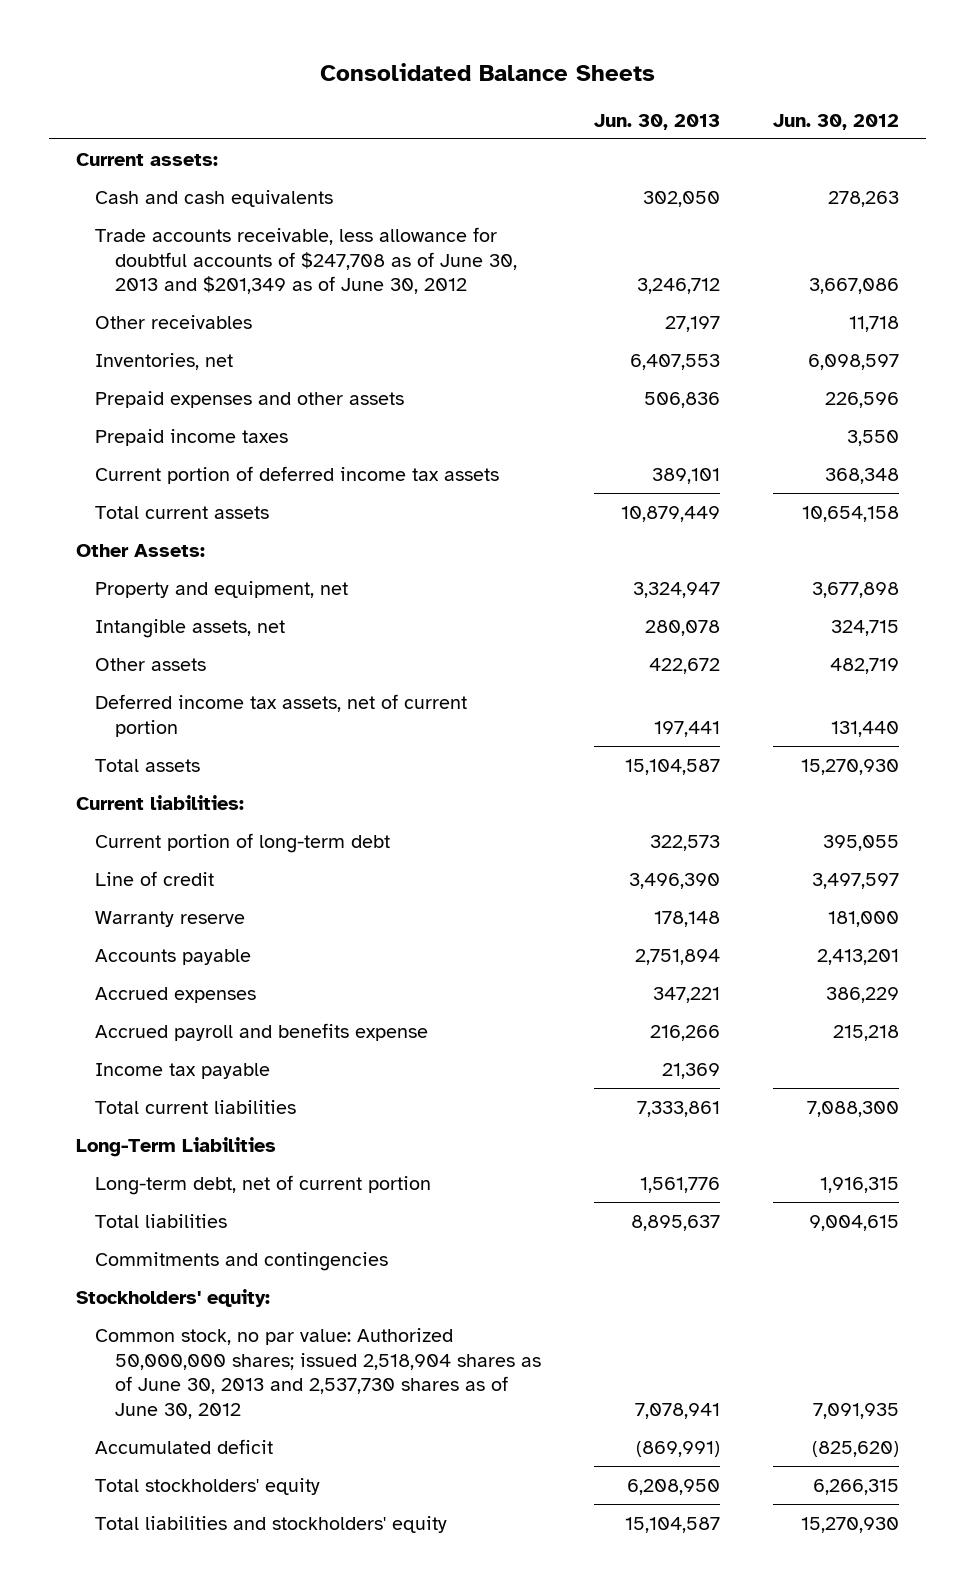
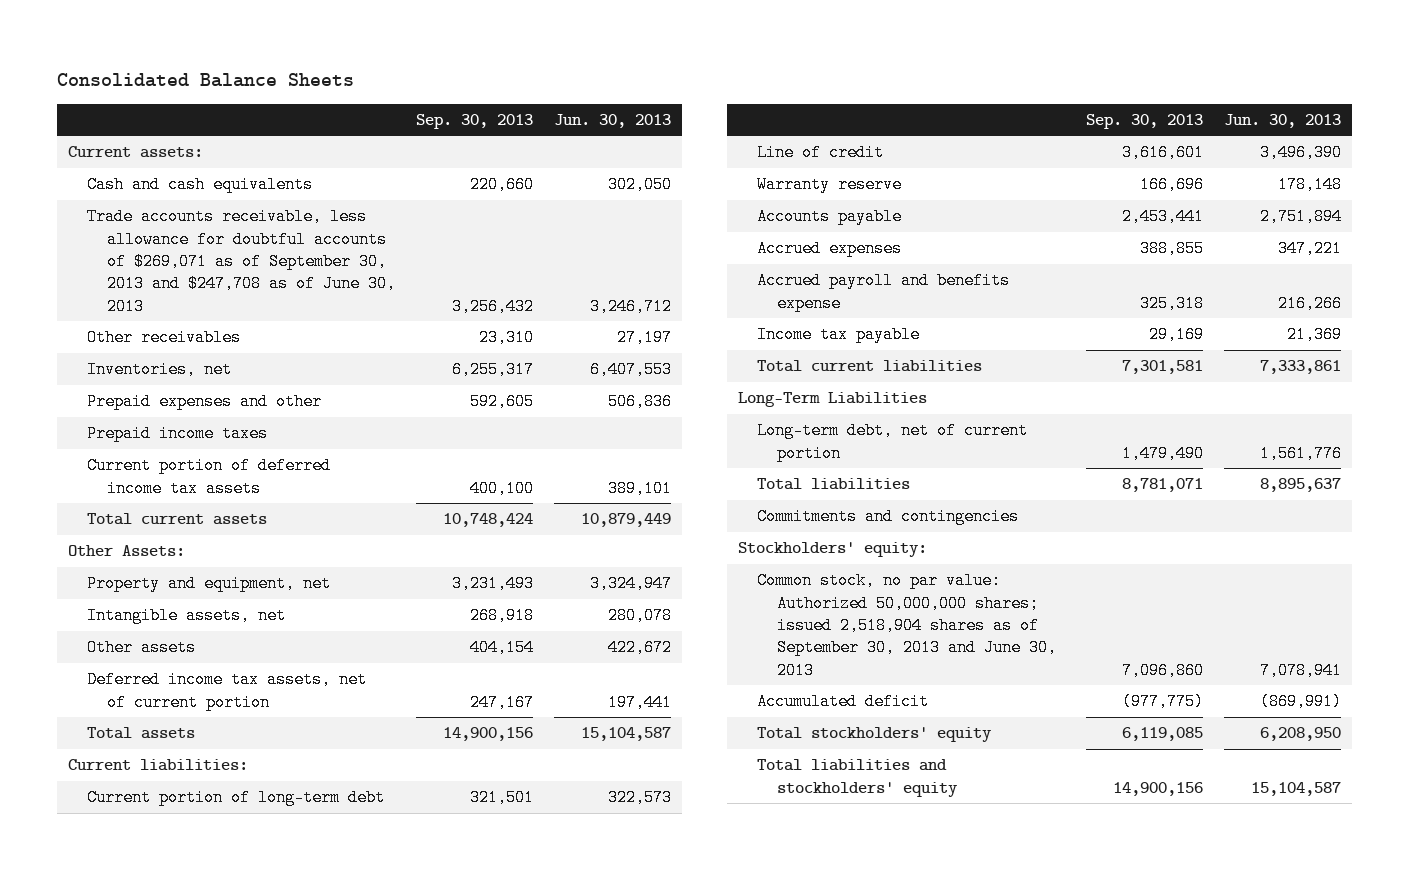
[773,113,900,130] Jun. 30, 2012 -> none
none -> [415,113,533,129] Sep. 30, 2013
[95,226,517,295] Trade accounts receivable, less allowance for doubtful accounts of $247,708 as of June 30, 2013 and $201,349 as of June 30, 2012 -> [87,208,396,315] Trade accounts receivable, less allowance for doubtful accounts of $269,071 as of September 30, 2013 and $247,708 as of June 30, 2013
[95,390,405,408] Prepaid expenses and other assets -> [87,393,323,411] Prepaid expenses and other
[95,1327,541,1420] Common stock, no par value: Authorized 50,000,000 shares; issued 2,518,904 shares as of June 30, 2013 and 2,537,730 shares as of June 30, 2012 -> [757,572,1057,679] Common stock, no par value: Authorized 50,000,000 shares; issued 2,518,904 shares as of September 30, 2013 and June 30, 2013

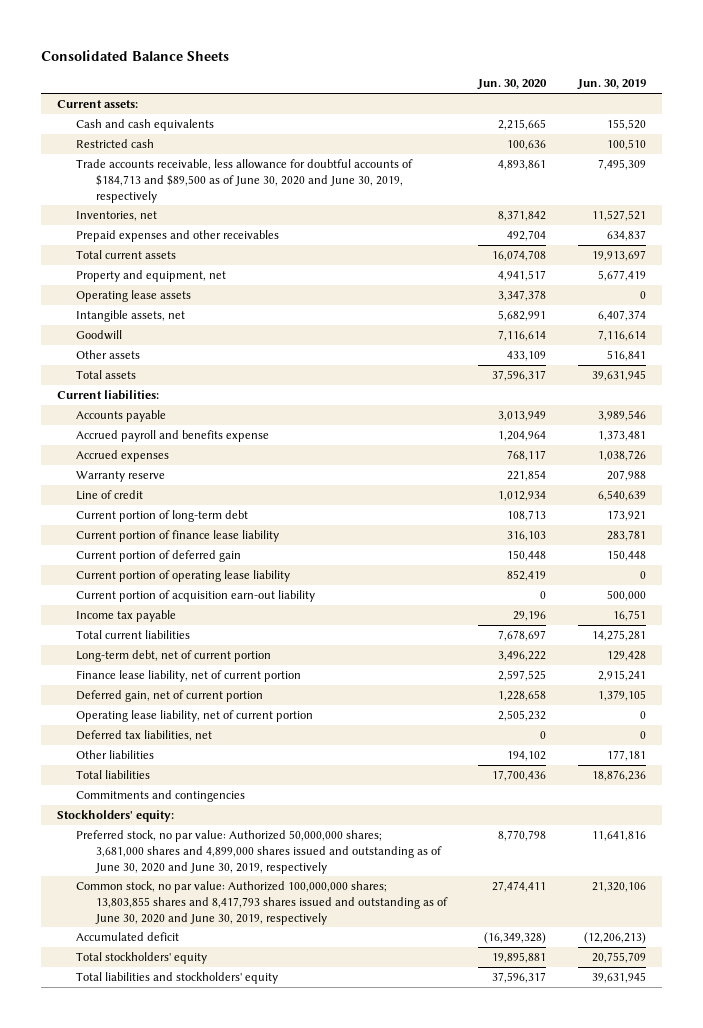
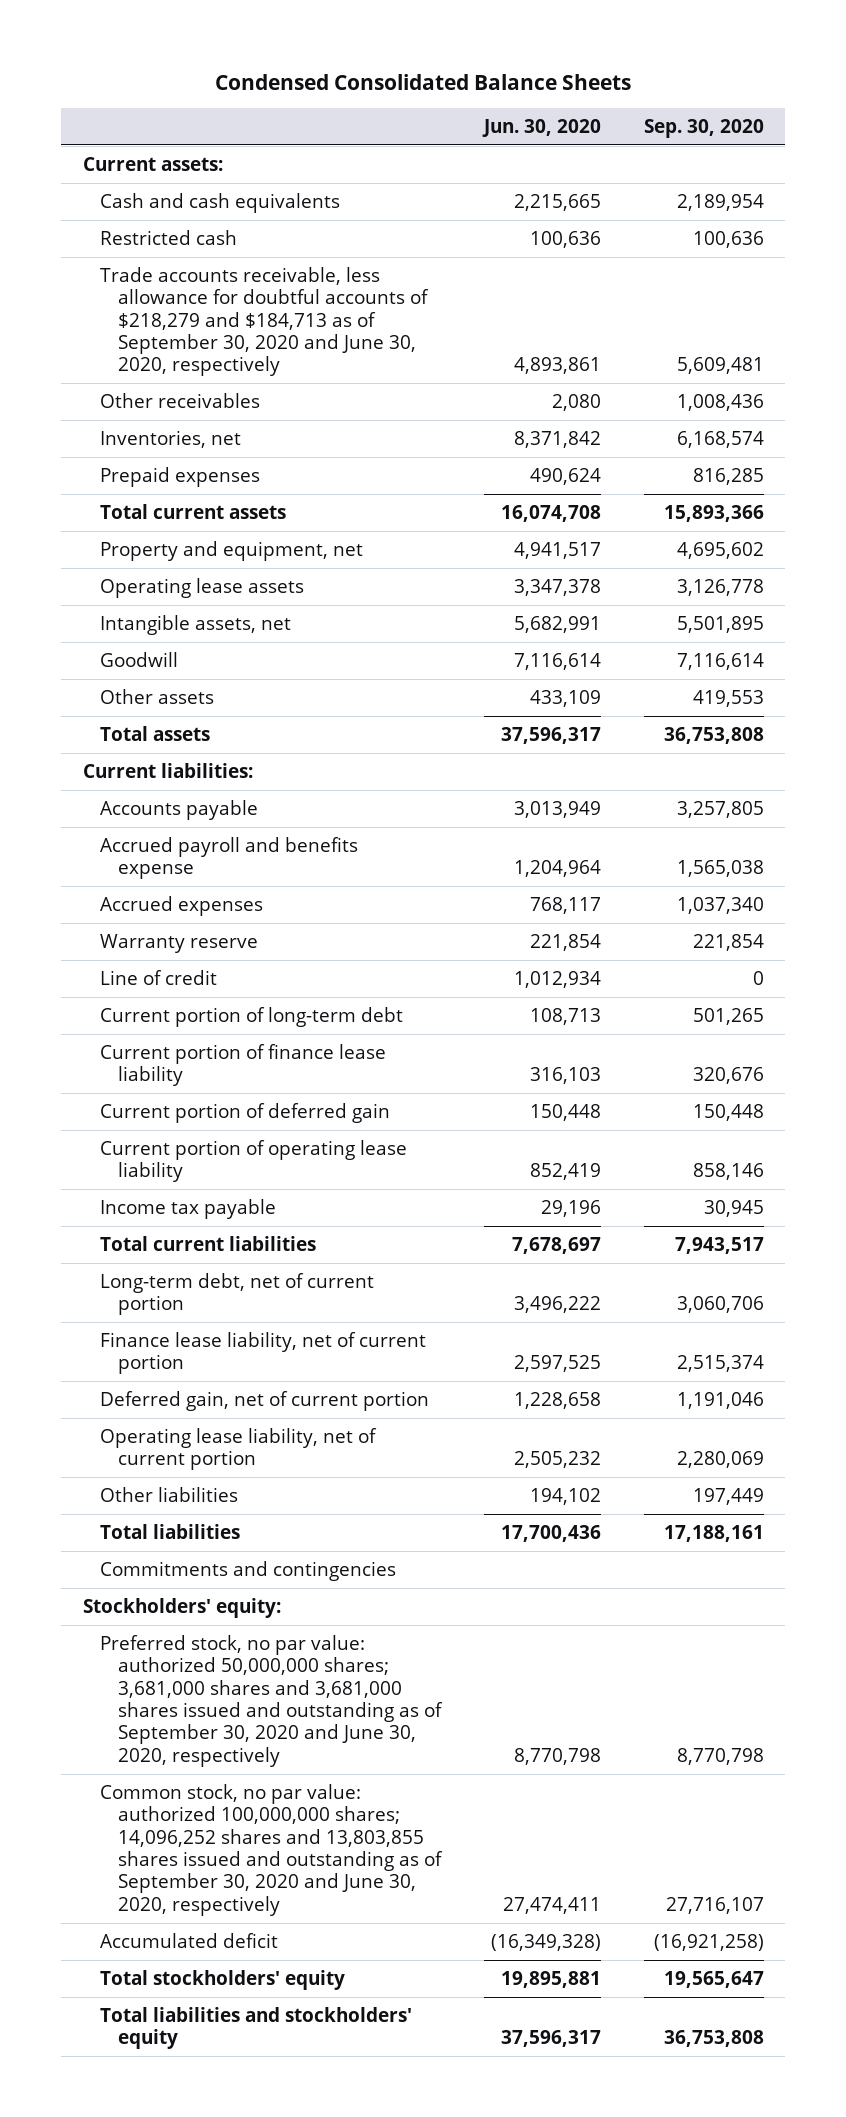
[40,49,229,61] Consolidated Balance Sheets -> [215,73,632,90] Condensed Consolidated Balance Sheets
[576,79,646,91] Jun. 30, 2019 -> none
none -> [643,118,764,138] Sep. 30, 2020
[76,158,414,203] Trade accounts receivable, less allowance for doubtful accounts of $184,713 and $89,500 as of June 30, 2020 and June 30, 2019, respectively -> [100,266,430,377] Trade accounts receivable, less allowance for doubtful accounts of $218,279 and $184,713 as of September 30, 2020 and June 30, 2020, respectively
none -> [100,392,261,408] Other receivables
[76,229,280,242] Prepaid expenses and other receivables -> [100,466,261,487] Prepaid expenses
[507,229,547,241] 492,704 -> [529,467,601,485] 490,624
[76,589,316,602] Current portion of acquisition earn-out liability -> none
[76,729,213,741] Deferred tax liabilities, net -> none
[76,829,442,874] Preferred stock, no par value: Authorized 50,000,000 shares; 3,681,000 shares and 4,899,000 shares issued and outstanding as of June 30, 2020 and June 30, 2019, respectively -> [100,1634,444,1767] Preferred stock, no par value: authorized 50,000,000 shares; 3,681,000 shares and 3,681,000 shares issued and outstanding as of September 30, 2020 and June 30, 2020, respectively
[76,880,448,925] Common stock, no par value: Authorized 100,000,000 shares; 13,803,855 shares and 8,417,793 shares issued and outstanding as of June 30, 2020 and June 30, 2019, respectively -> [100,1783,444,1916] Common stock, no par value: authorized 100,000,000 shares; 14,096,252 shares and 13,803,855 shares issued and outstanding as of September 30, 2020 and June 30, 2020, respectively

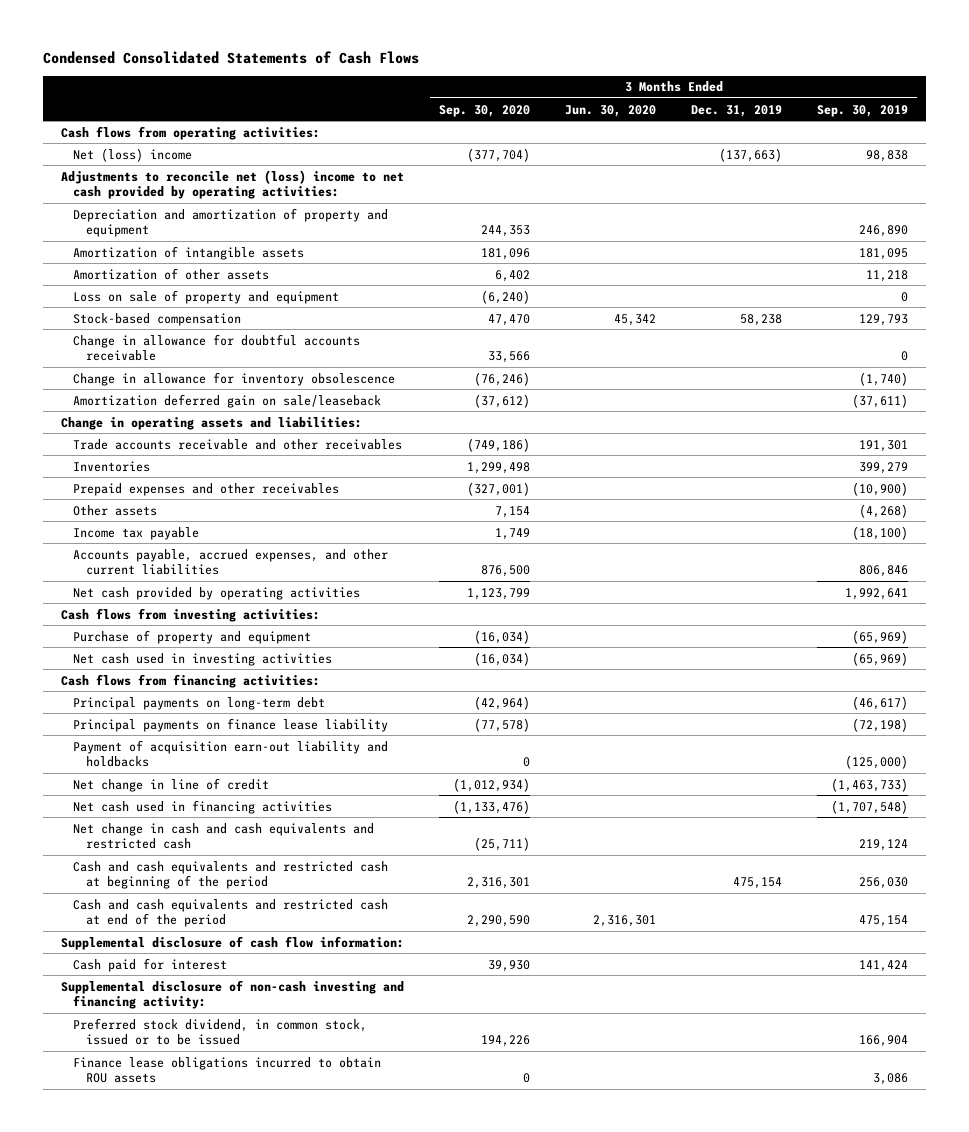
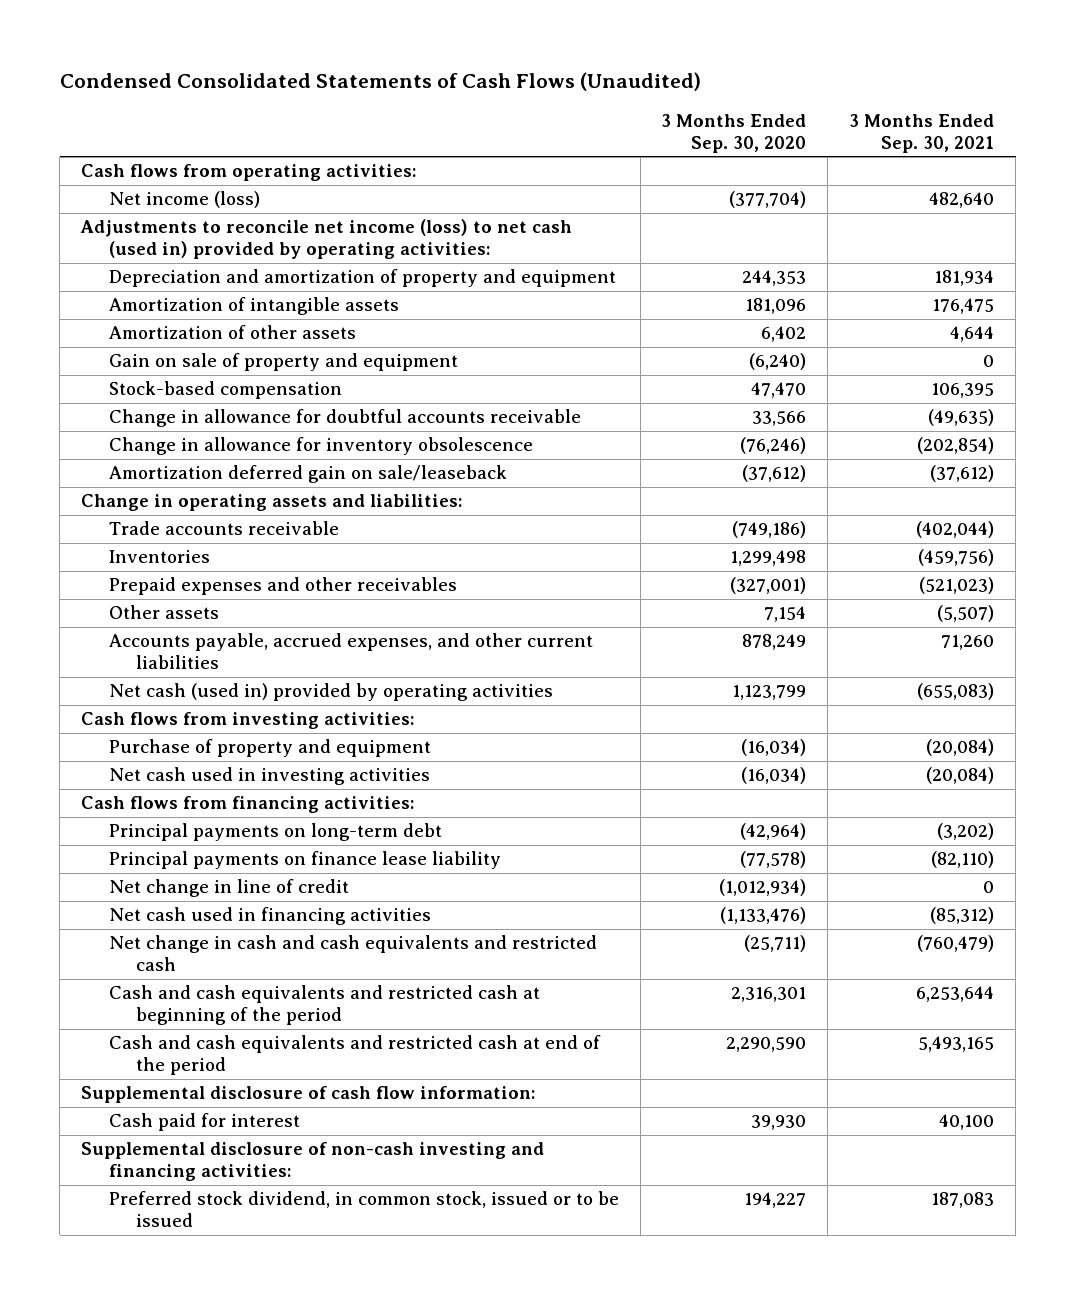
[43,50,420,64] Condensed Consolidated Statements of Cash Flows -> [59,72,701,92] Condensed Consolidated Statements of Cash Flows (Unaudited)
[565,104,657,117] Jun. 30, 2020 -> none
[691,104,783,117] Dec. 31, 2019 -> none
[817,104,909,117] Sep. 30, 2019 -> none
none -> [849,114,995,153] 3 Months Ended Sep. 30, 2021
[73,147,193,162] Net (loss) income -> [108,191,260,209] Net income (loss)
[60,169,404,200] Adjustments to reconcile net (loss) income to net cash provided by operating activities: -> [80,219,573,259] Adjustments to reconcile net income (loss) to net cash (used in) provided by operating activities:
[73,289,340,304] Loss on sale of property and equipment -> [108,353,458,372] Gain on sale of property and equipment
[73,438,403,450] Trade accounts receivable and other receivables -> [108,521,339,536] Trade accounts receivable
[73,526,200,540] Income tax payable -> none
[481,565,531,578] 876,500 -> [742,634,807,651] 878,249
[73,586,361,600] Net cash provided by operating activities -> [108,683,553,702] Net cash (used in) provided by operating activities
[73,739,389,768] Payment of acquisition earn-out liability and holdbacks -> none
[73,1056,382,1084] Finance lease obligations incurred to obtain ROU assets -> none
[60,979,404,1010] Supplemental disclosure of non-cash investing and financing activity: -> [81,1142,545,1181] Supplemental disclosure of non-cash investing and financing activities:
[481,1035,531,1048] 194,226 -> [744,1192,807,1209] 194,227

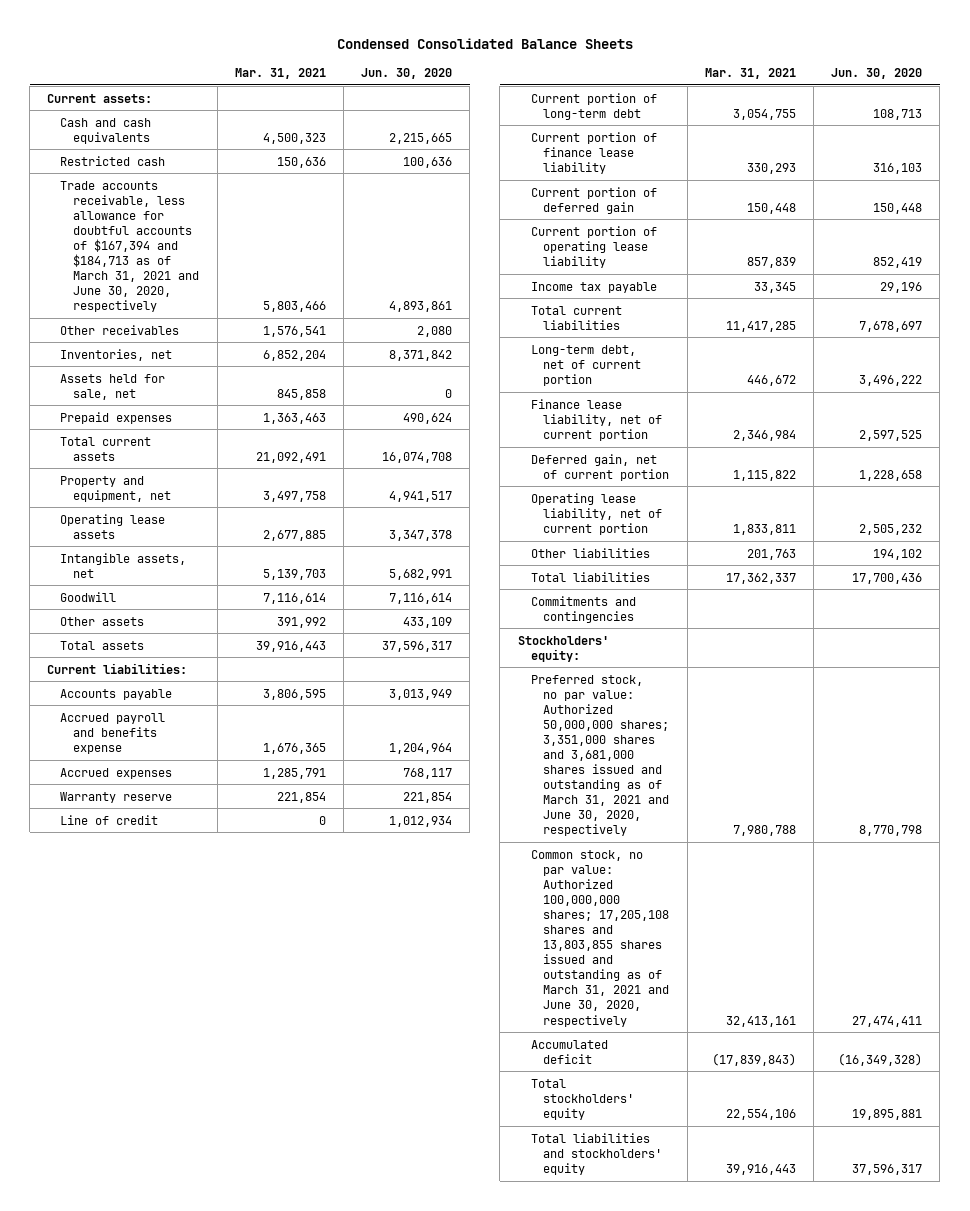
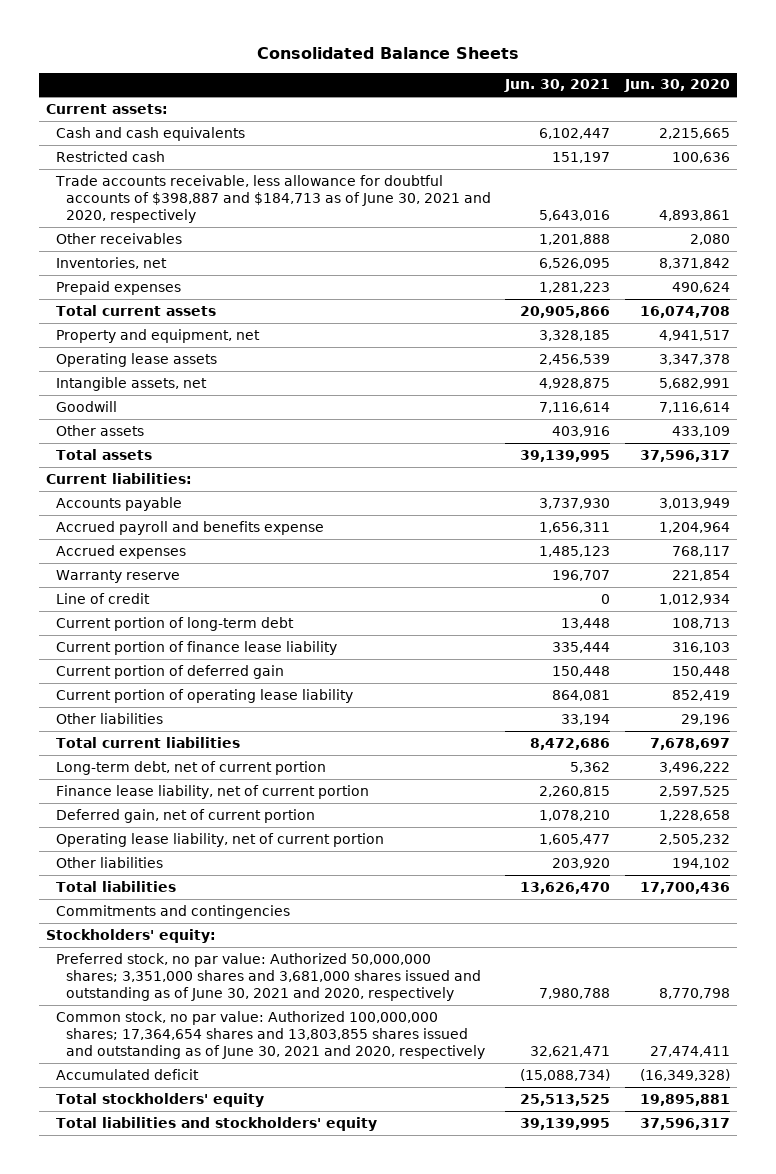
[336,37,633,49] Condensed Consolidated Balance Sheets -> [257,47,520,60] Consolidated Balance Sheets
[234,68,326,80] Mar. 31, 2021 -> none
none -> [504,79,611,93] Jun. 30, 2021
[60,180,200,313] Trade accounts receivable, less allowance for doubtful accounts of $167,394 and $184,713 as of March 31, 2021 and June 30, 2020, respectively -> [54,174,491,223] Trade accounts receivable, less allowance for doubtful accounts of $398,887 and $184,713 as of June 30, 2021 and 2020, respectively
[60,373,166,400] Assets held for sale, net -> none
[530,281,657,293] Income tax payable -> [55,712,163,724] Other liabilities
[530,674,670,837] Preferred stock, no par value: Authorized 50,000,000 shares; 3,351,000 shares and 3,681,000 shares issued and outstanding as of March 31, 2021 and June 30, 2020, respectively -> [55,952,481,1001] Preferred stock, no par value: Authorized 50,000,000 shares; 3,351,000 shares and 3,681,000 shares issued and outstanding as of June 30, 2021 and 2020, respectively
[530,849,670,1027] Common stock, no par value: Authorized 100,000,000 shares; 17,205,108 shares and 13,803,855 shares issued and outstanding as of March 31, 2021 and June 30, 2020, respectively -> [55,1010,485,1059] Common stock, no par value: Authorized 100,000,000 shares; 17,364,654 shares and 13,803,855 shares issued and outstanding as of June 30, 2021 and 2020, respectively

